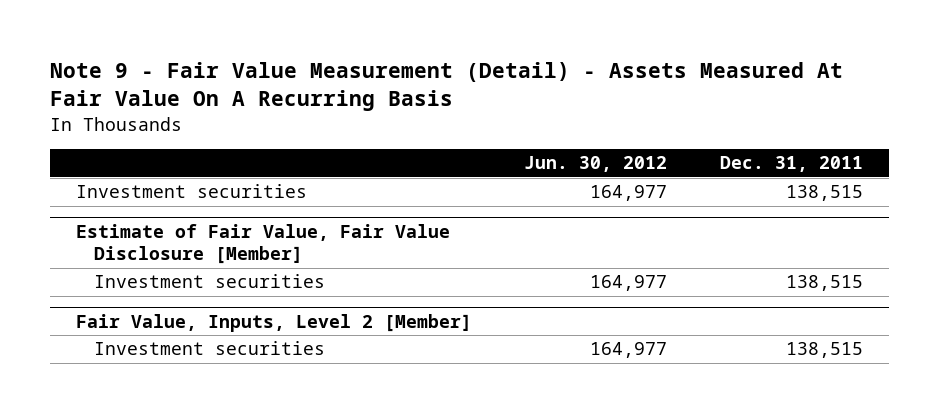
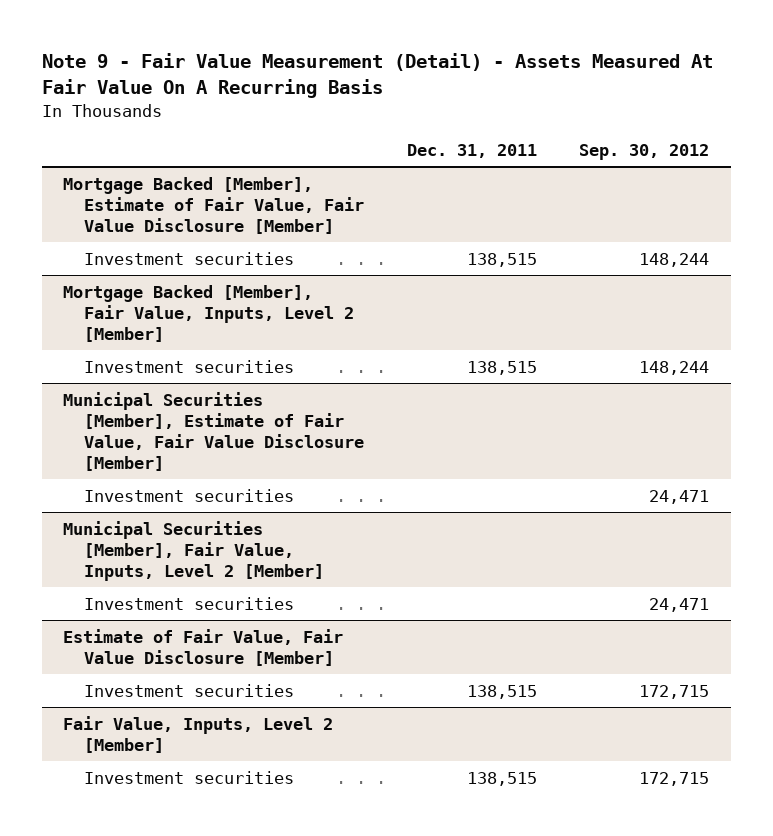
[524,156,668,173] Jun. 30, 2012 -> none
none -> [579,143,710,160] Sep. 30, 2012
none -> [63,176,365,234] Mortgage Backed [Member], Estimate of Fair Value, Fair Value Disclosure [Member]
none -> [63,284,355,342] Mortgage Backed [Member], Fair Value, Inputs, Level 2 [Member]
none -> [84,359,295,373] Investment securities
none -> [63,391,365,471] Municipal Securities [Member], Estimate of Fair Value, Fair Value Disclosure [Member]
none -> [84,488,295,502] Investment securities
none -> [63,520,325,581] Municipal Securities [Member], Fair Value, Inputs, Level 2 [Member]
none -> [84,596,295,610] Investment securities

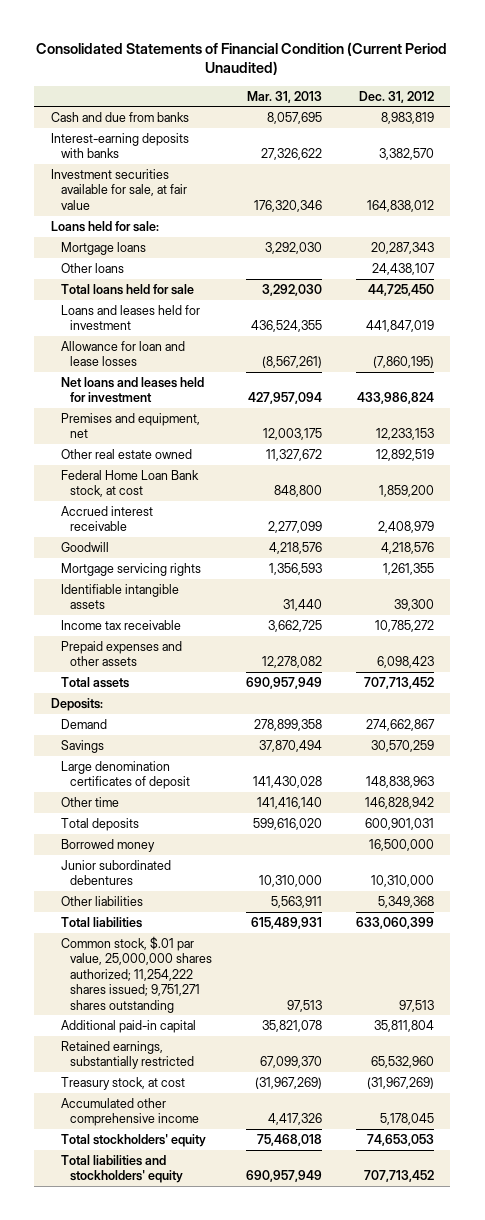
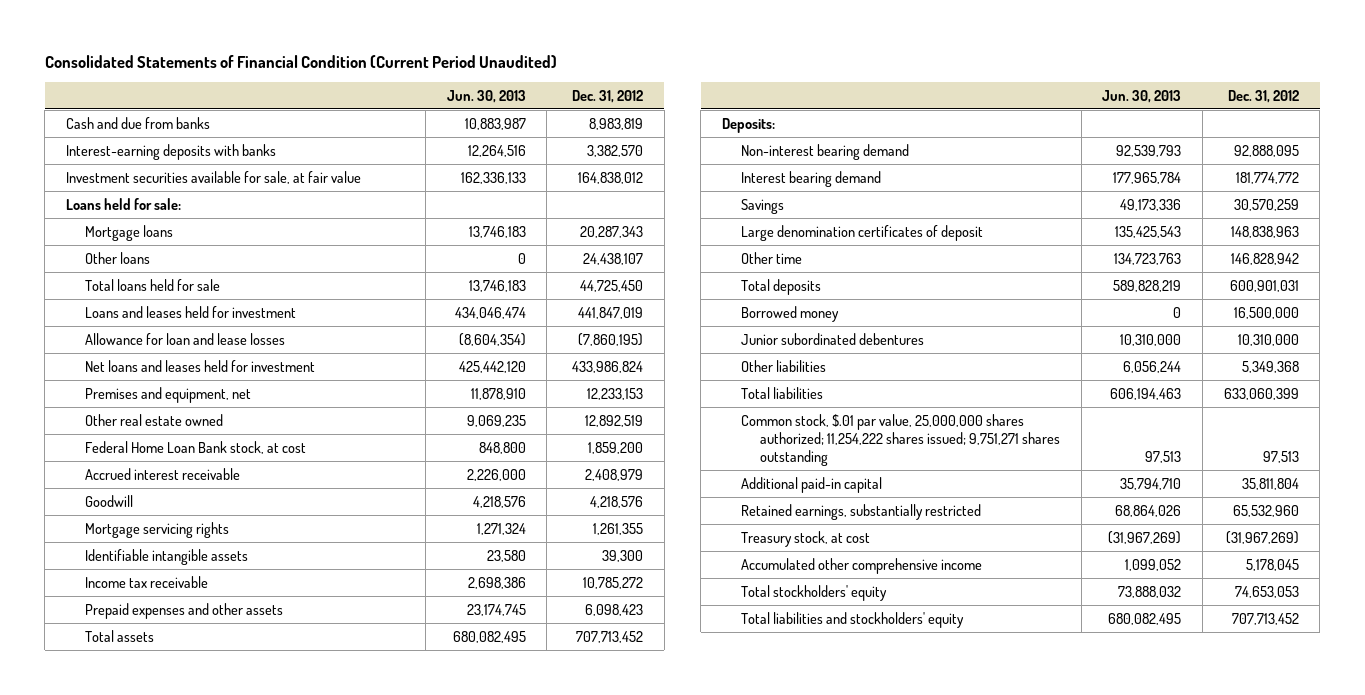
[246,90,322,103] Mar. 31, 2013 -> none
none -> [446,89,526,103] Jun. 30, 2013
[60,718,107,729] Demand -> [740,143,909,160] Non-interest bearing demand
[365,718,435,731] 274,662,867 -> [1233,144,1299,157] 92,888,095
none -> [740,170,881,187] Interest bearing demand

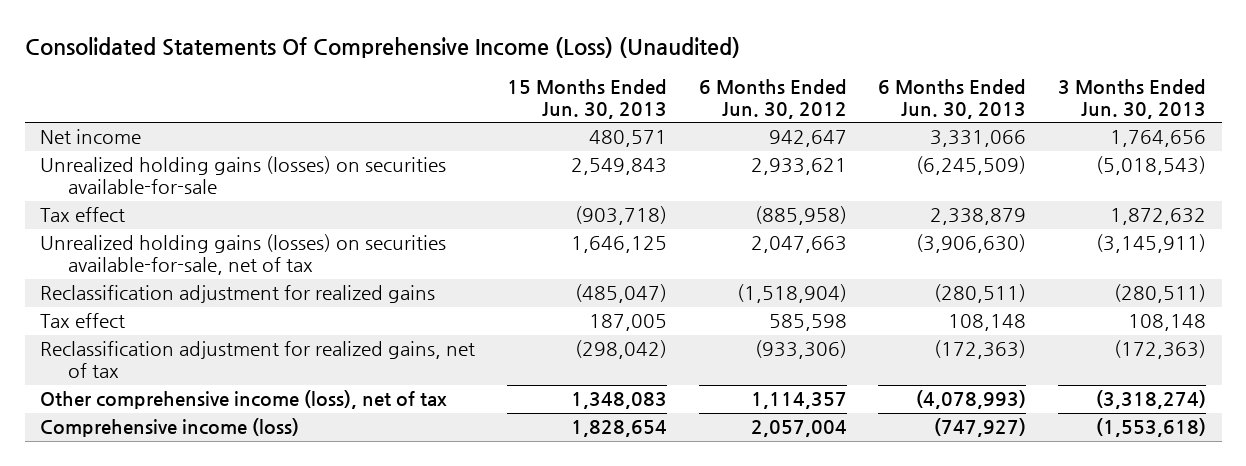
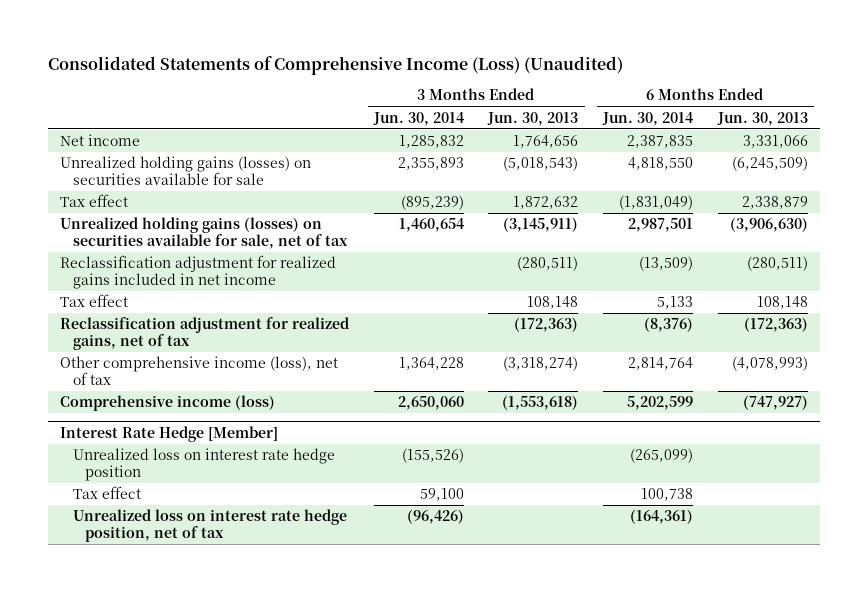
[24,36,740,58] Consolidated Statements Of Comprehensive Income (Loss) (Unaudited) -> [48,55,624,75] Consolidated Statements of Comprehensive Income (Loss) (Unaudited)
[506,78,667,119] 15 Months Ended Jun. 30, 2013 -> none
[698,78,847,119] 6 Months Ended Jun. 30, 2012 -> none
none -> [372,111,464,126] Jun. 30, 2014
none -> [602,111,694,126] Jun. 30, 2014
[40,156,447,195] Unrealized holding gains (losses) on securities available-for-sale -> [60,156,312,186] Unrealized holding gains (losses) on securities available for sale
[40,234,447,276] Unrealized holding gains (losses) on securities available-for-sale, net of tax -> [60,217,348,250] Unrealized holding gains (losses) on securities available for sale, net of tax
[40,285,436,304] Reclassification adjustment for realized gains -> [60,255,337,290] Reclassification adjustment for realized gains included in net income
none -> [60,425,279,442] Interest Rate Hedge [Member]
none -> [72,448,335,482] Unrealized loss on interest rate hedge position
none -> [72,486,141,500] Tax effect
none -> [72,509,347,543] Unrealized loss on interest rate hedge position, net of tax

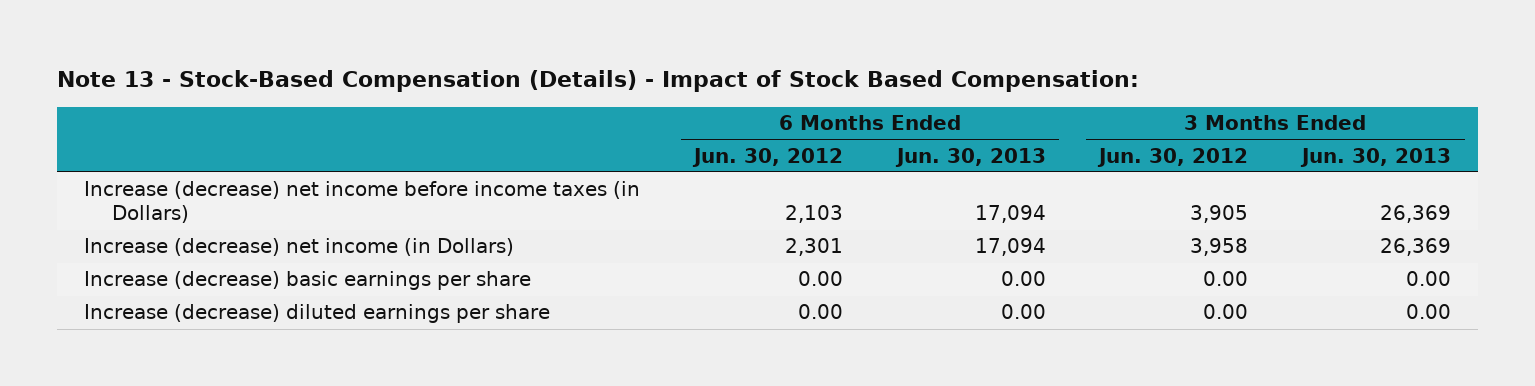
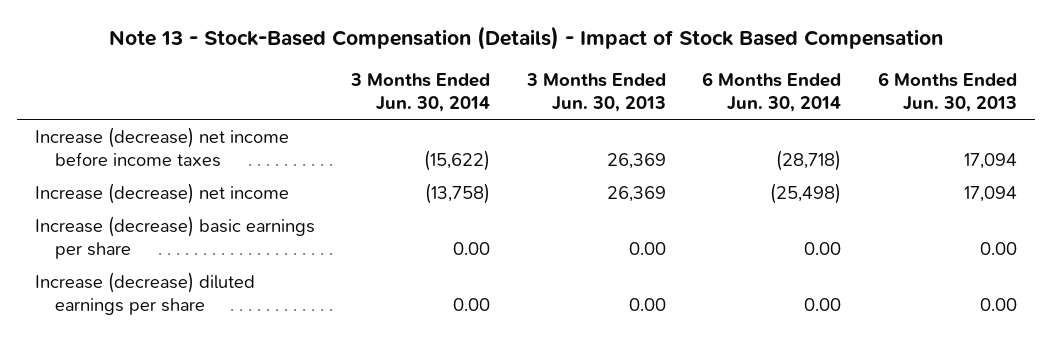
[57,70,1140,93] Note 13 - Stock-Based Compensation (Details) - Impact of Stock Based Compensation: -> [108,25,943,50] Note 13 - Stock-Based Compensation (Details) - Impact of Stock Based Compensation
[691,147,843,167] Jun. 30, 2012 -> none
[1097,147,1249,167] Jun. 30, 2012 -> none
none -> [350,73,491,112] 3 Months Ended Jun. 30, 2014
none -> [702,72,842,112] 6 Months Ended Jun. 30, 2014
[84,181,641,224] Increase (decrease) net income before income taxes (in Dollars) -> [34,126,289,167] Increase (decrease) net income before income taxes
[84,238,515,257] Increase (decrease) net income (in Dollars) -> [34,182,289,204] Increase (decrease) net income

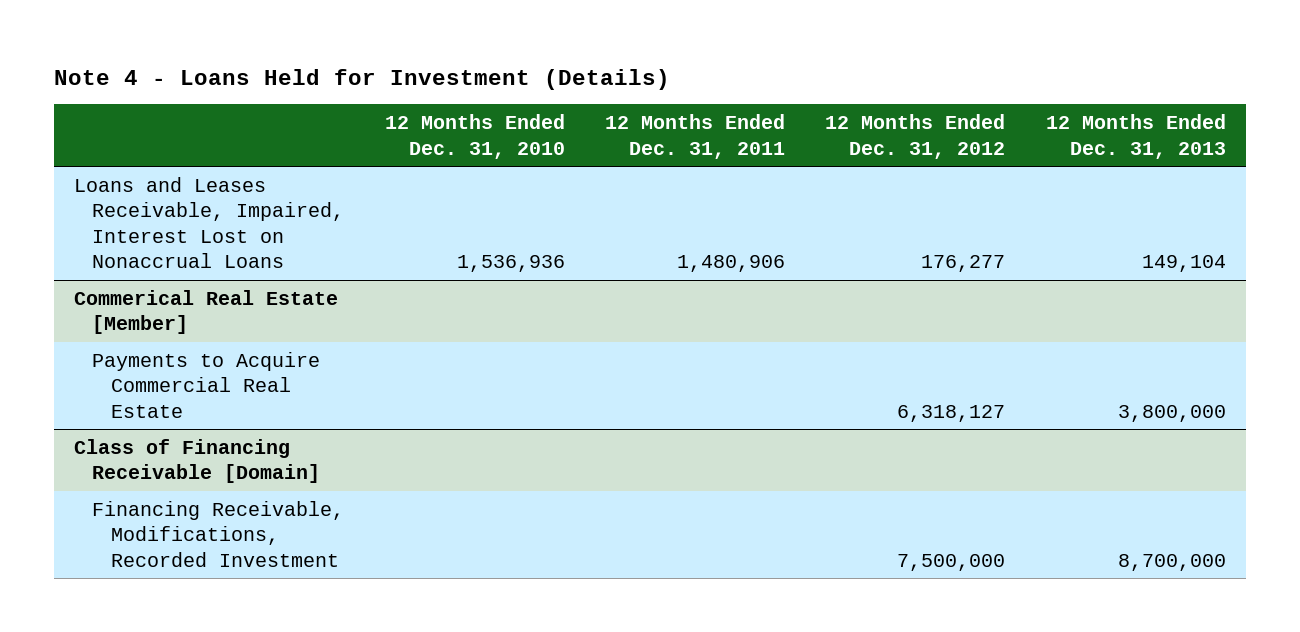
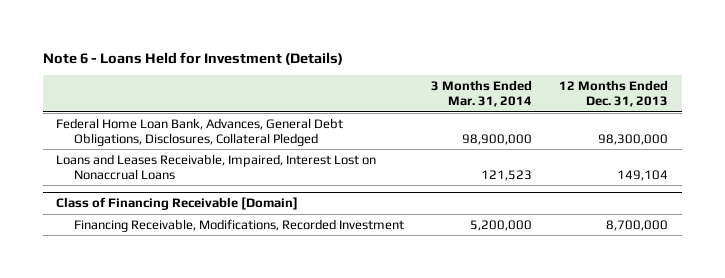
[53,68,670,90] Note 4 - Loans Held for Investment (Details) -> [42,51,343,65] Note 6 - Loans Held for Investment (Details)
[384,114,565,159] 12 Months Ended Dec. 31, 2010 -> none
[605,114,786,159] 12 Months Ended Dec. 31, 2011 -> none
[825,114,1006,159] 12 Months Ended Dec. 31, 2012 -> none
none -> [431,80,533,108] 3 Months Ended Mar. 31, 2014
none -> [56,117,344,146] Federal Home Loan Bank, Advances, General Debt Obligations, Disclosures, Collateral Pledged
[74,289,339,335] Commerical Real Estate [Member] -> none
[92,351,321,418] Payments to Acquire Commercial Real Estate -> none

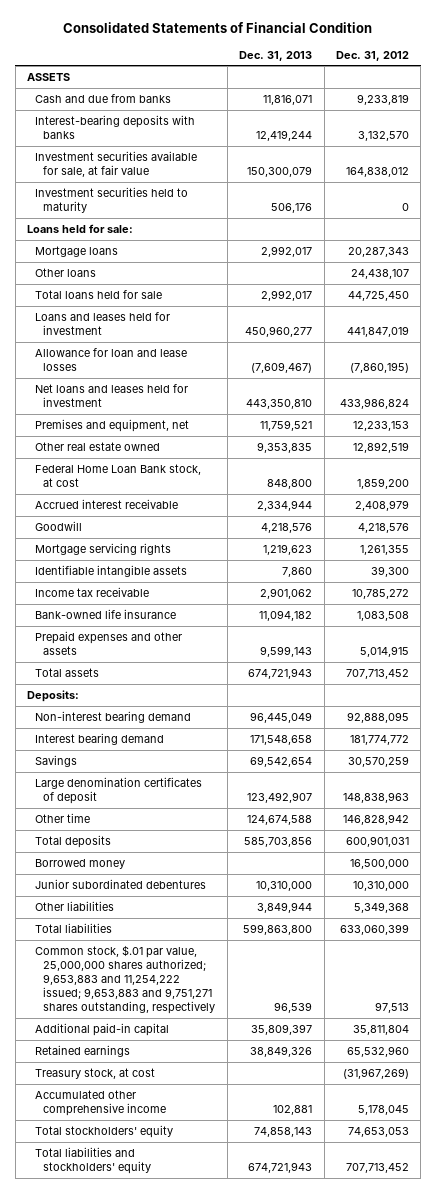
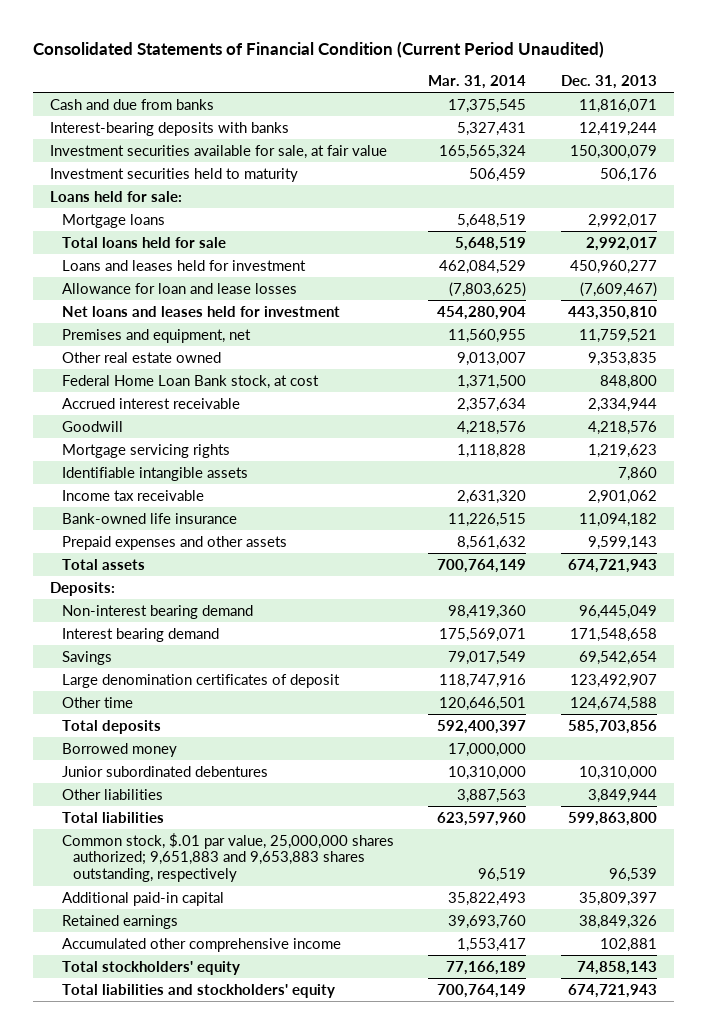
[63,21,373,33] Consolidated Statements of Financial Condition -> [32,41,604,59] Consolidated Statements of Financial Condition (Current Period Unaudited)
[336,50,410,61] Dec. 31, 2012 -> none
none -> [428,75,527,90] Mar. 31, 2014
[27,72,71,81] ASSETS -> none
[35,267,97,277] Other loans -> none
[35,944,216,1014] Common stock, $.01 par value, 25,000,000 shares authorized; 9,653,883 and 11,254,222 issued; 9,653,883 and 9,751,271 shares outstanding, respectively -> [61,832,394,883] Common stock, $.01 par value, 25,000,000 shares authorized; 9,651,883 and 9,653,883 shares outstanding, respectively
[35,1067,156,1079] Treasury stock, at cost -> none

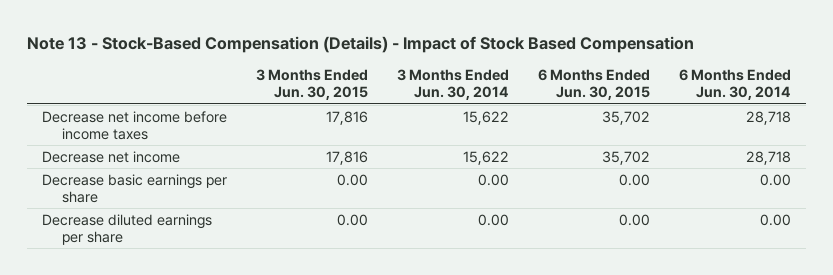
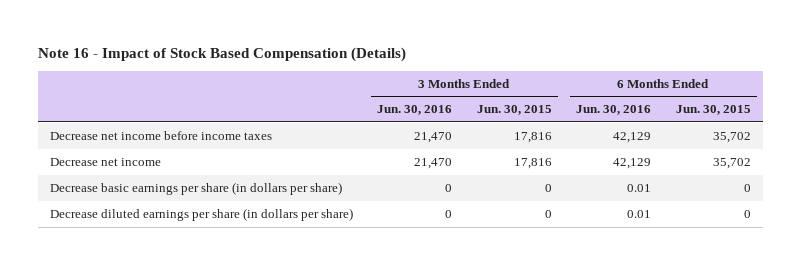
[27,36,695,54] Note 13 - Stock-Based Compensation (Details) - Impact of Stock Based Compensation -> [37,46,406,62] Note 16 - Impact of Stock Based Compensation (Details)
[397,69,510,101] 3 Months Ended Jun. 30, 2014 -> none
[679,69,792,101] 6 Months Ended Jun. 30, 2014 -> none
none -> [377,105,453,116] Jun. 30, 2016
none -> [576,105,652,116] Jun. 30, 2016
[41,173,227,203] Decrease basic earnings per share -> [49,182,342,196] Decrease basic earnings per share (in dollars per share)
[336,173,368,186] 0.00 -> [544,184,552,193] 0
[619,173,651,186] 0.00 -> [743,184,751,193] 0
[41,213,212,245] Decrease diluted earnings per share -> [49,208,353,222] Decrease diluted earnings per share (in dollars per share)
[336,213,368,226] 0.00 -> [544,210,552,219] 0
[619,213,651,226] 0.00 -> [743,210,751,219] 0

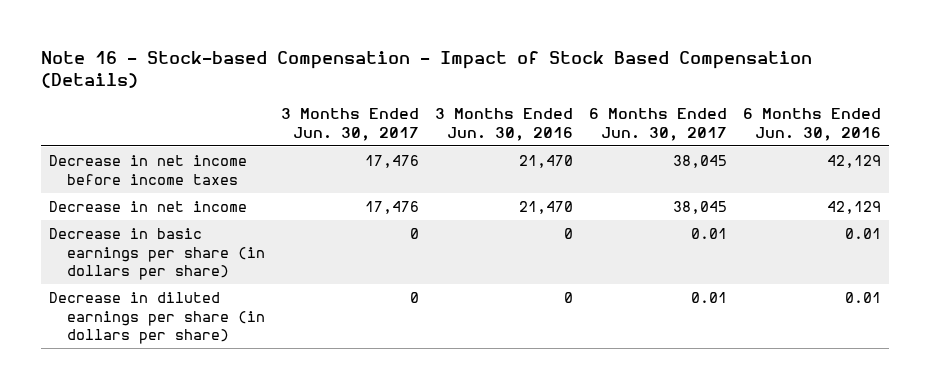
[37,46,406,62] Note 16 - Impact of Stock Based Compensation (Details) -> [41,50,813,88] Note 16 - Stock-based Compensation - Impact of Stock Based Compensation (Details)
[476,105,552,116] Jun. 30, 2015 -> none
[675,105,751,116] Jun. 30, 2015 -> none
none -> [280,108,419,141] 3 Months Ended Jun. 30, 2017
none -> [588,108,727,141] 6 Months Ended Jun. 30, 2017
[49,131,272,141] Decrease net income before income taxes -> [49,155,248,185] Decrease in net income before income taxes
[49,158,161,167] Decrease net income -> [49,201,248,213] Decrease in net income
[49,182,342,196] Decrease basic earnings per share (in dollars per share) -> [49,228,265,280] Decrease in basic earnings per share (in dollars per share)
[49,208,353,222] Decrease diluted earnings per share (in dollars per share) -> [49,292,265,344] Decrease in diluted earnings per share (in dollars per share)

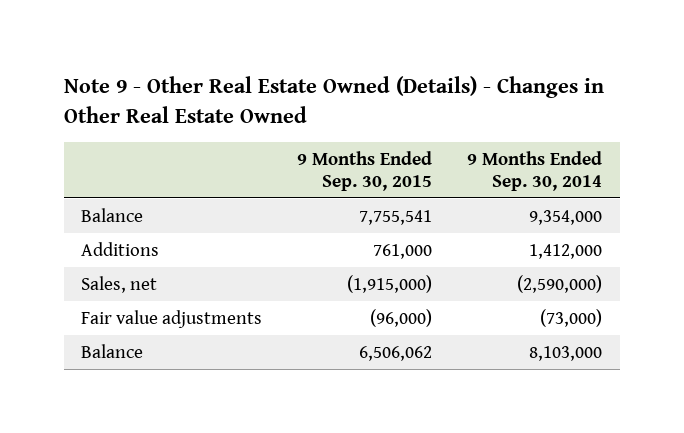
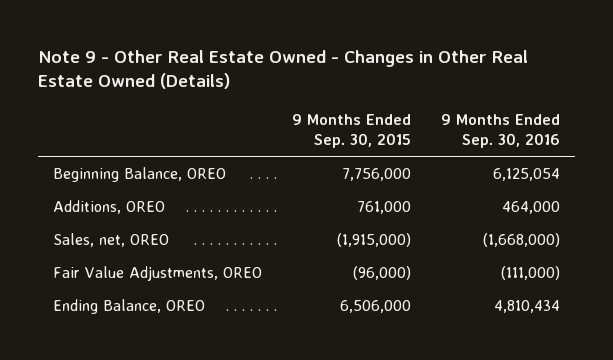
[63,76,604,123] Note 9 - Other Real Estate Owned (Details) - Changes in Other Real Estate Owned -> [37,49,528,90] Note 9 - Other Real Estate Owned - Changes in Other Real Estate Owned (Details)
[467,150,603,191] 9 Months Ended Sep. 30, 2014 -> none
none -> [440,114,560,149] 9 Months Ended Sep. 30, 2016
[81,207,144,222] Balance -> [52,166,226,182] Beginning Balance, OREO
[359,209,433,225] 7,755,541 -> [341,167,411,181] 7,756,000
[81,241,160,256] Additions -> [52,199,165,214] Additions, OREO
[81,275,158,293] Sales, net -> [52,232,169,247] Sales, net, OREO
[81,309,263,328] Fair value adjustments -> [52,265,262,281] Fair Value Adjustments, OREO
[81,343,144,358] Balance -> [52,298,205,314] Ending Balance, OREO
[359,345,433,361] 6,506,062 -> [339,299,411,313] 6,506,000

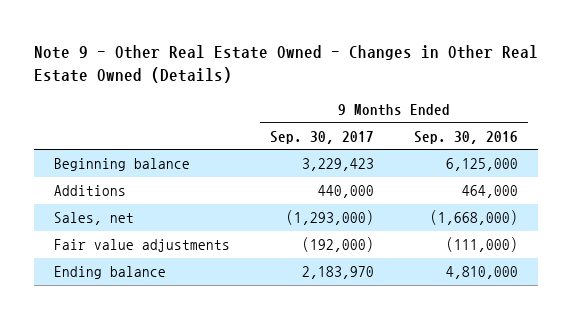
[291,114,411,149] 9 Months Ended Sep. 30, 2015 -> none
none -> [269,130,374,144] Sep. 30, 2017
[52,166,226,182] Beginning Balance, OREO -> [53,158,190,172] Beginning balance
[492,167,560,181] 6,125,054 -> [446,158,519,172] 6,125,000
[52,199,165,214] Additions, OREO -> [53,185,126,197] Additions
[52,232,169,247] Sales, net, OREO -> [53,212,134,226] Sales, net
[52,265,262,281] Fair Value Adjustments, OREO -> [53,239,230,253] Fair value adjustments
[52,298,205,314] Ending Balance, OREO -> [53,266,166,280] Ending balance
[493,299,560,313] 4,810,434 -> [446,266,519,280] 4,810,000

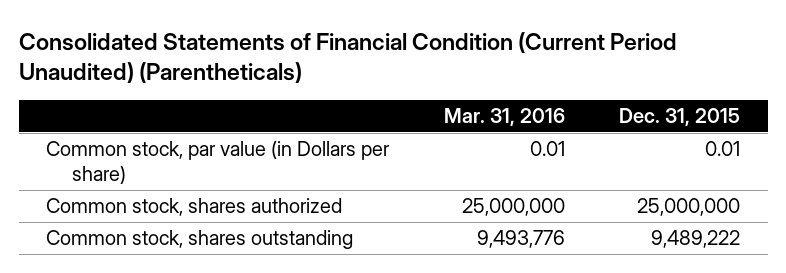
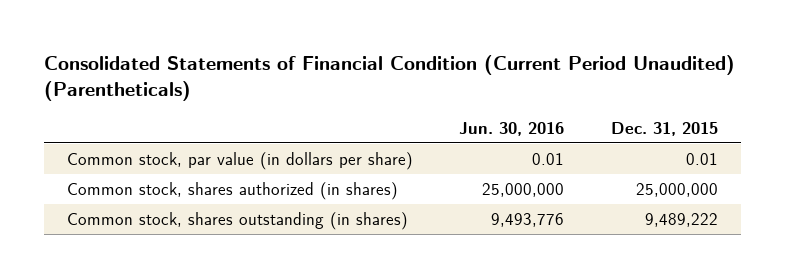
[443,108,565,127] Mar. 31, 2016 -> none
none -> [459,121,565,136] Jun. 30, 2016
[46,140,391,185] Common stock, par value (in Dollars per share) -> [66,151,413,170] Common stock, par value (in dollars per share)
[46,198,343,217] Common stock, shares authorized -> [66,181,398,200] Common stock, shares authorized (in shares)
[46,230,354,250] Common stock, shares outstanding -> [66,211,408,230] Common stock, shares outstanding (in shares)

